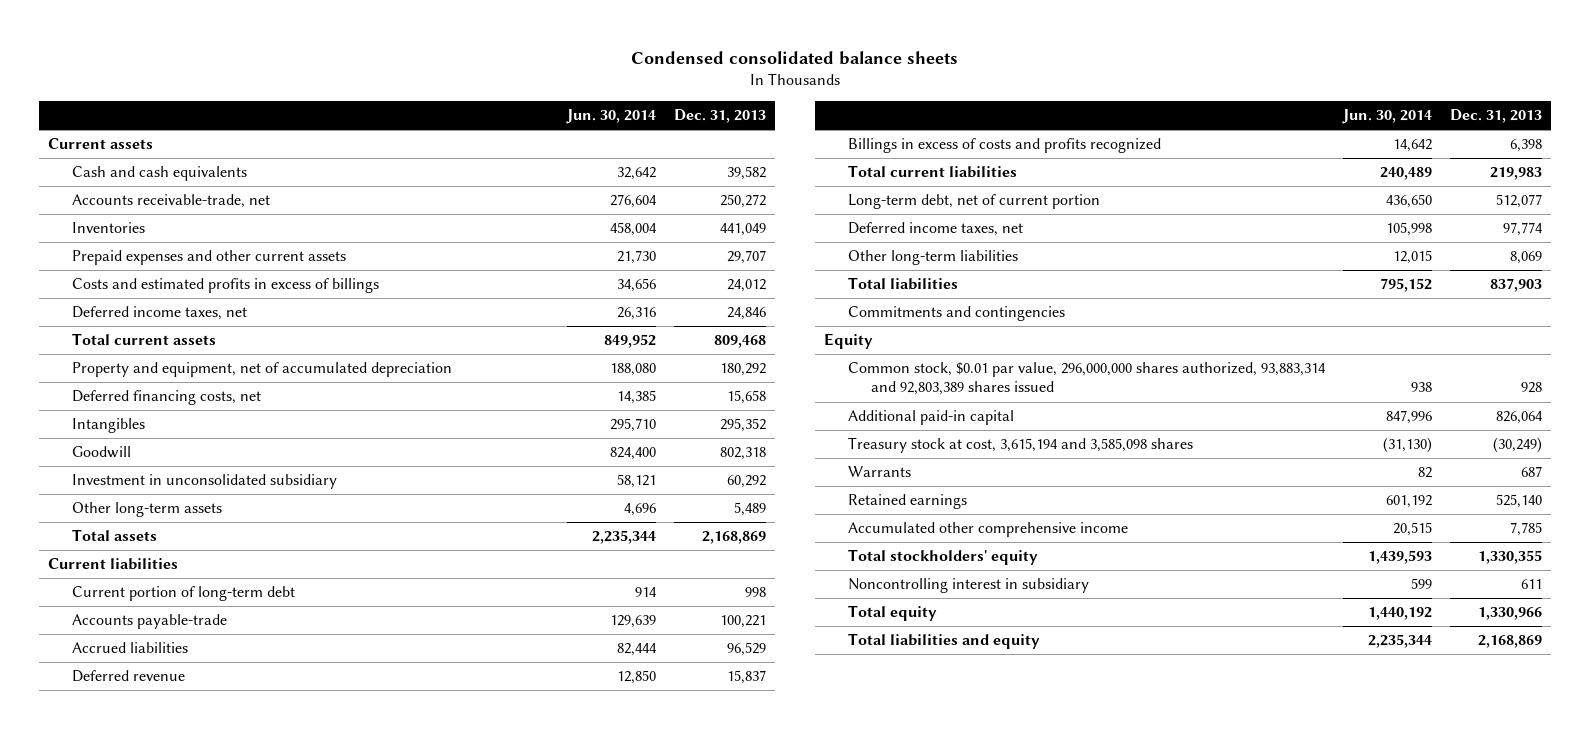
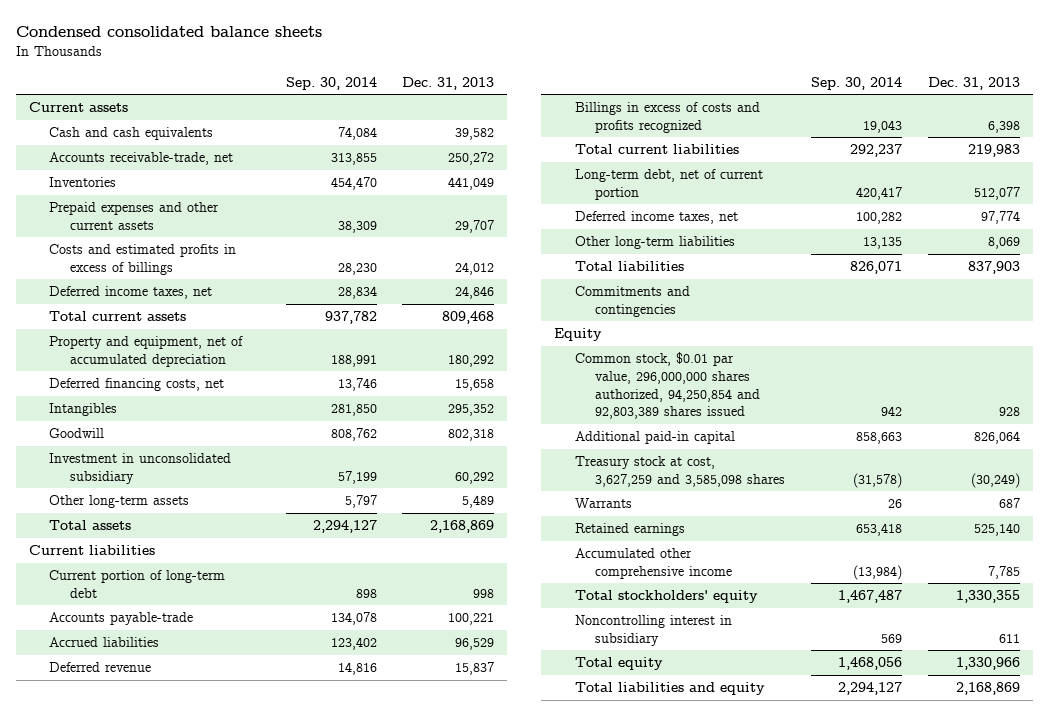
[566,109,657,125] Jun. 30, 2014 -> none
none -> [285,76,377,90] Sep. 30, 2014
[847,362,1326,396] Common stock, $0.01 par value, 296,000,000 shares authorized, 93,883,314 and 92,803,389 shares issued -> [574,352,761,420] Common stock, $0.01 par value, 296,000,000 shares authorized, 94,250,854 and 92,803,389 shares issued
[847,437,1193,454] Treasury stock at cost, 3,615,194 and 3,585,098 shares -> [574,456,786,487] Treasury stock at cost, 3,627,259 and 3,585,098 shares

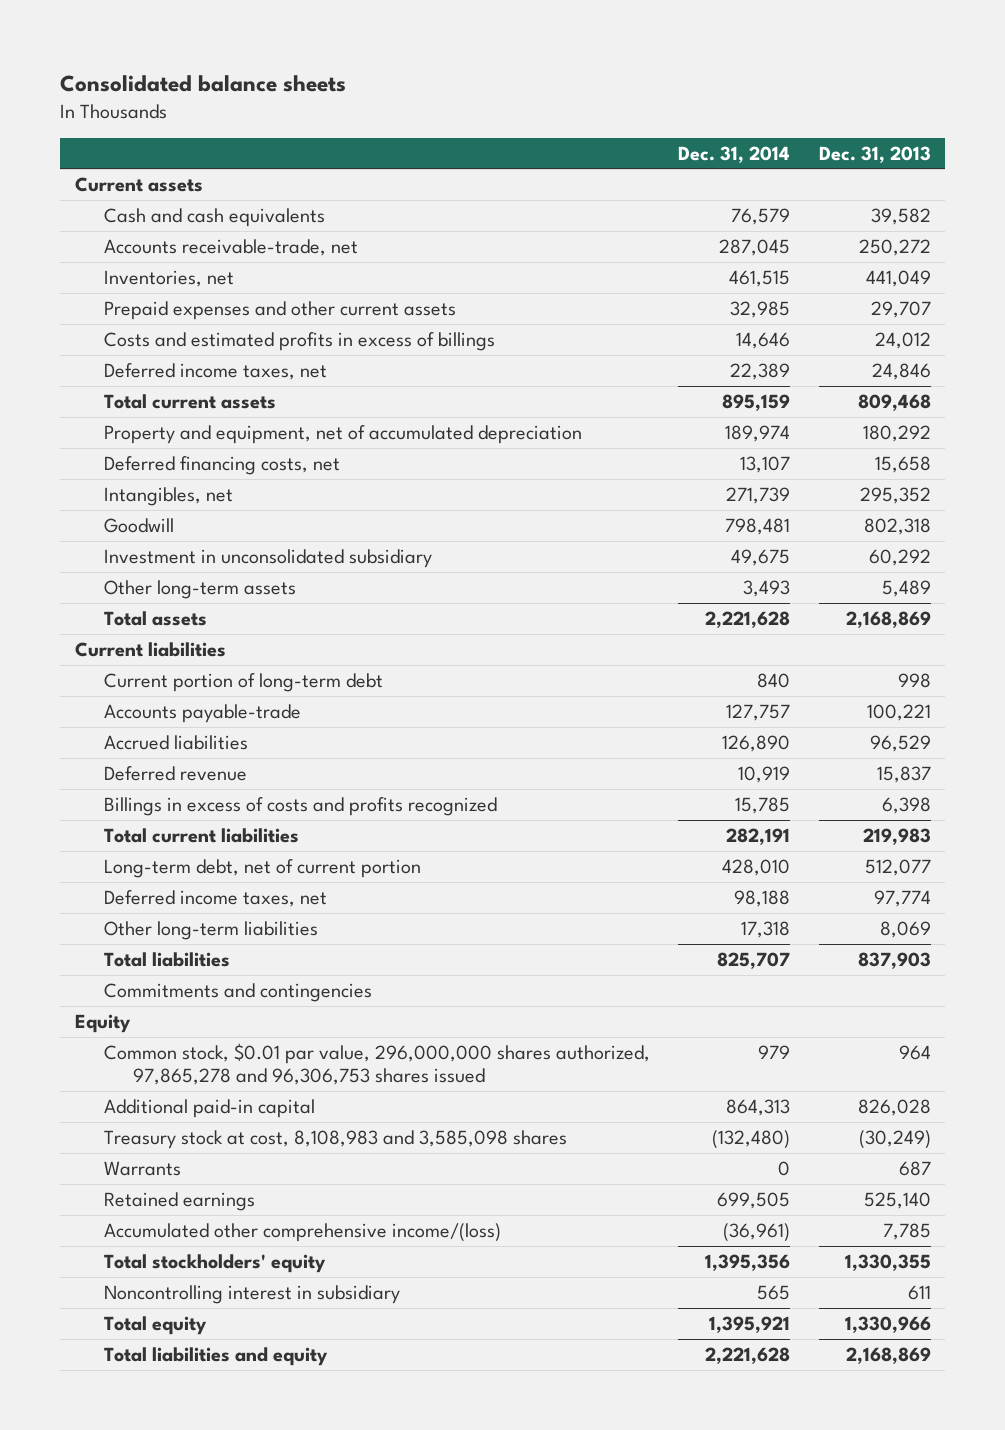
[16,26,323,38] Condensed consolidated balance sheets -> [60,75,347,93] Consolidated balance sheets
[285,76,377,90] Sep. 30, 2014 -> none
none -> [678,145,791,163] Dec. 31, 2014
[49,177,117,188] Inventories -> [103,269,234,287] Inventories, net
[49,403,118,417] Intangibles -> [103,486,233,506] Intangibles, net
[574,352,761,420] Common stock, $0.01 par value, 296,000,000 shares authorized, 94,250,854 and 92,803,389 shares issued -> [103,1042,650,1085] Common stock, $0.01 par value, 296,000,000 shares authorized, 97,865,278 and 96,306,753 shares issued
[998,407,1020,417] 928 -> [898,1044,931,1060] 964
[973,431,1020,445] 826,064 -> [857,1098,931,1116] 826,028
[574,456,786,487] Treasury stock at cost, 3,627,259 and 3,585,098 shares -> [103,1129,567,1149] Treasury stock at cost, 8,108,983 and 3,585,098 shares
[574,548,733,579] Accumulated other comprehensive income -> [103,1222,501,1242] Accumulated other comprehensive income/(loss)

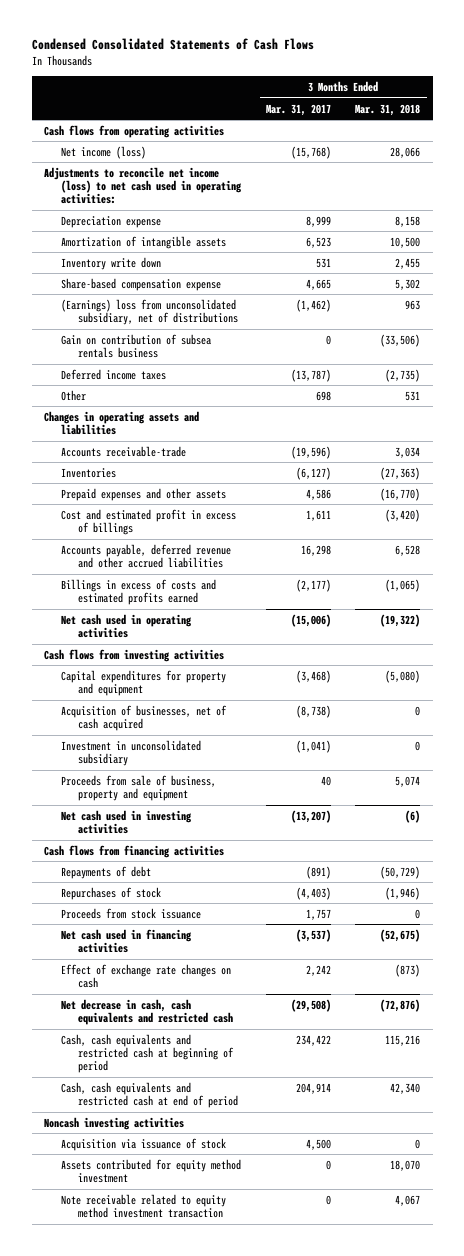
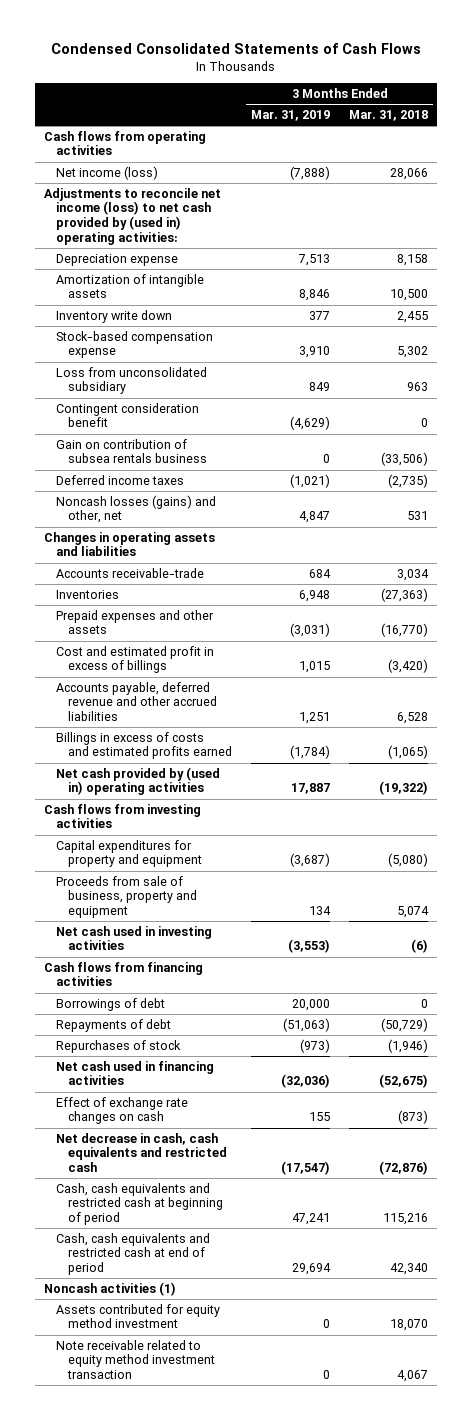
[265,103,331,116] Mar. 31, 2017 -> none
none -> [251,110,331,122] Mar. 31, 2019
[44,166,243,205] Adjustments to reconcile net income (loss) to net cash used in operating activities: -> [44,187,222,245] Adjustments to reconcile net income (loss) to net cash provided by (used in) operating activities:
[61,277,222,291] Share-based compensation expense -> [56,330,214,359] Stock-based compensation expense
[61,298,239,325] (Earnings) loss from unconsolidated subsidiary, net of distributions -> [56,366,208,395] Loss from unconsolidated subsidiary
none -> [56,402,200,428] Contingent consideration benefit
[61,389,87,401] Other -> [56,494,217,524] Noncash losses (gains) and other, net
[61,613,193,638] Net cash used in operating activities -> [56,766,221,796] Net cash provided by (used in) operating activities
[61,704,228,731] Acquisition of businesses, net of cash acquired -> none
[61,739,202,766] Investment in unconsolidated subsidiary -> none
none -> [56,997,166,1011] Borrowings of debt
[61,907,202,919] Proceeds from stock issuance -> none
[61,1137,227,1151] Acquisition via issuance of stock -> none
[44,1116,185,1130] Noncash investing activities -> [44,1281,177,1296] Noncash activities (1)

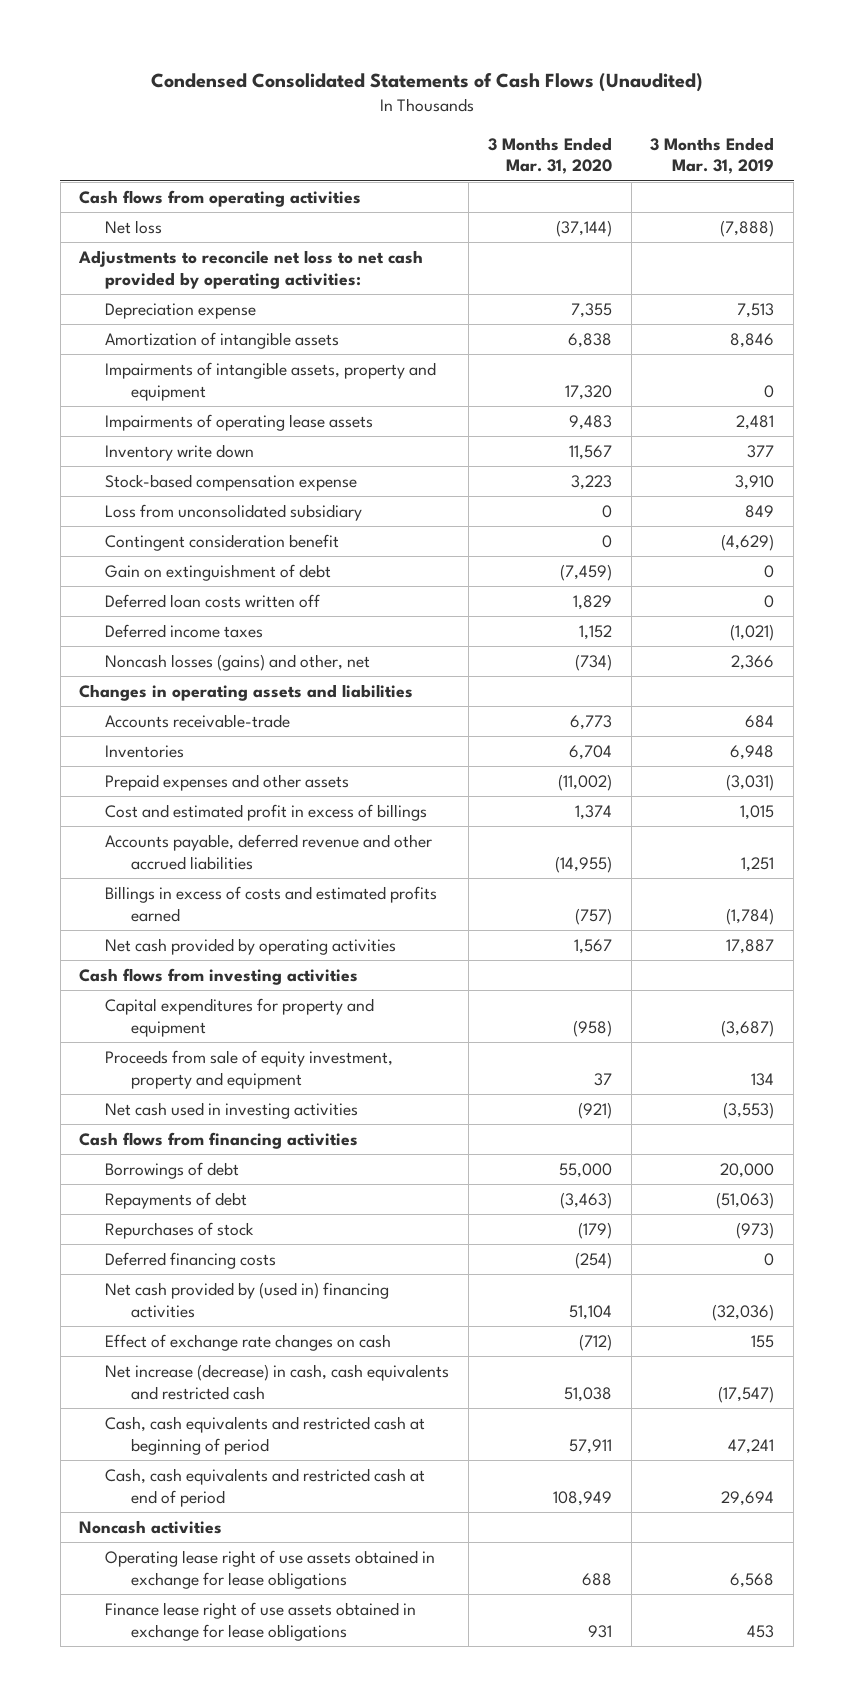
[51,42,422,54] Condensed Consolidated Statements of Cash Flows -> [150,73,703,93] Condensed Consolidated Statements of Cash Flows (Unaudited)
[348,110,428,122] Mar. 31, 2018 -> none
none -> [487,136,612,175] 3 Months Ended Mar. 31, 2020
[56,165,159,180] Net income (loss) -> [105,219,163,234] Net loss
[44,187,222,245] Adjustments to reconcile net income (loss) to net cash provided by (used in) operating activities: -> [78,249,424,289] Adjustments to reconcile net loss to net cash provided by operating activities:
none -> [105,361,437,401] Impairments of intangible assets, property and equipment
none -> [105,413,374,431] Impairments of operating lease assets
[56,438,208,464] Gain on contribution of subsea rentals business -> none
none -> [105,563,332,581] Gain on extinguishment of debt
none -> [105,593,321,608] Deferred loan costs written off
[299,511,331,524] 4,847 -> [731,654,775,670] 2,366
[56,766,221,796] Net cash provided by (used in) operating activities -> [105,937,397,955] Net cash provided by operating activities
[56,875,198,919] Proceeds from sale of business, property and equipment -> [105,1049,394,1089] Proceeds from sale of equity investment, property and equipment
none -> [105,1251,277,1269] Deferred financing costs
[56,1060,215,1086] Net cash used in financing activities -> [105,1281,390,1318] Net cash provided by (used in) financing activities
[56,1132,228,1173] Net decrease in cash, cash equivalents and restricted cash -> [105,1363,450,1400] Net increase (decrease) in cash, cash equivalents and restricted cash
[56,1303,221,1329] Assets contributed for equity method investment -> none
[56,1339,216,1380] Note receivable related to equity method investment transaction -> none
[44,1281,177,1296] Noncash activities (1) -> [79,1519,223,1534] Noncash activities
none -> [105,1549,436,1589] Operating lease right of use assets obtained in exchange for lease obligations
none -> [105,1601,417,1641] Finance lease right of use assets obtained in exchange for lease obligations

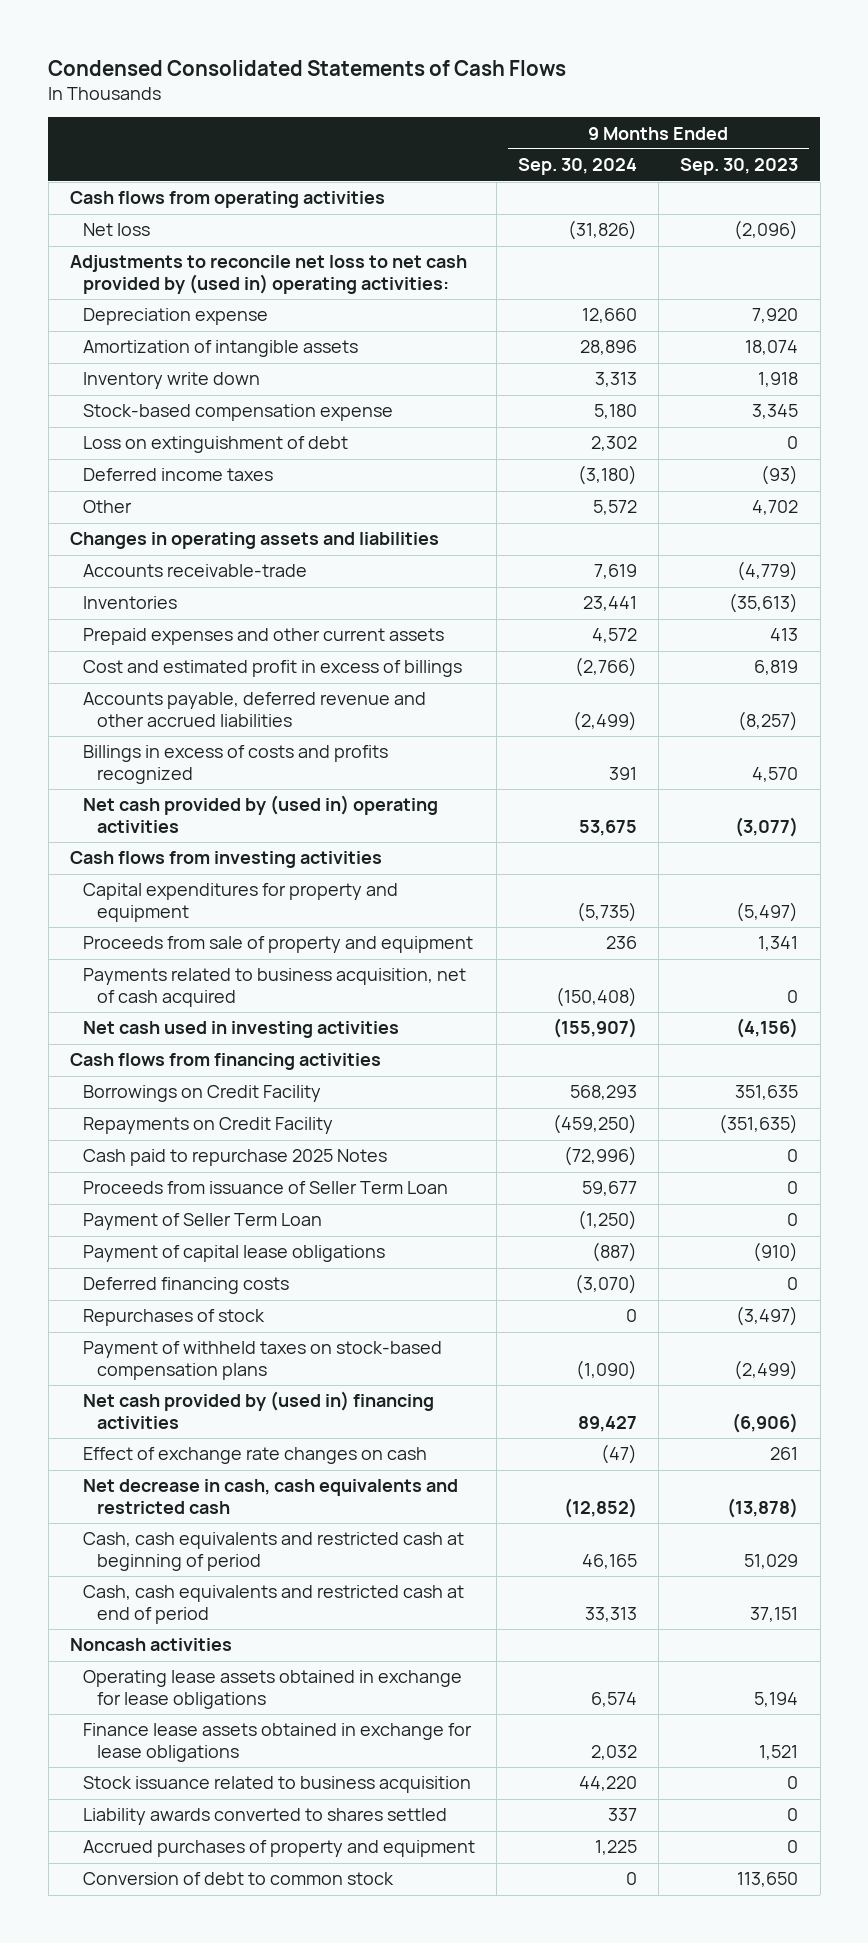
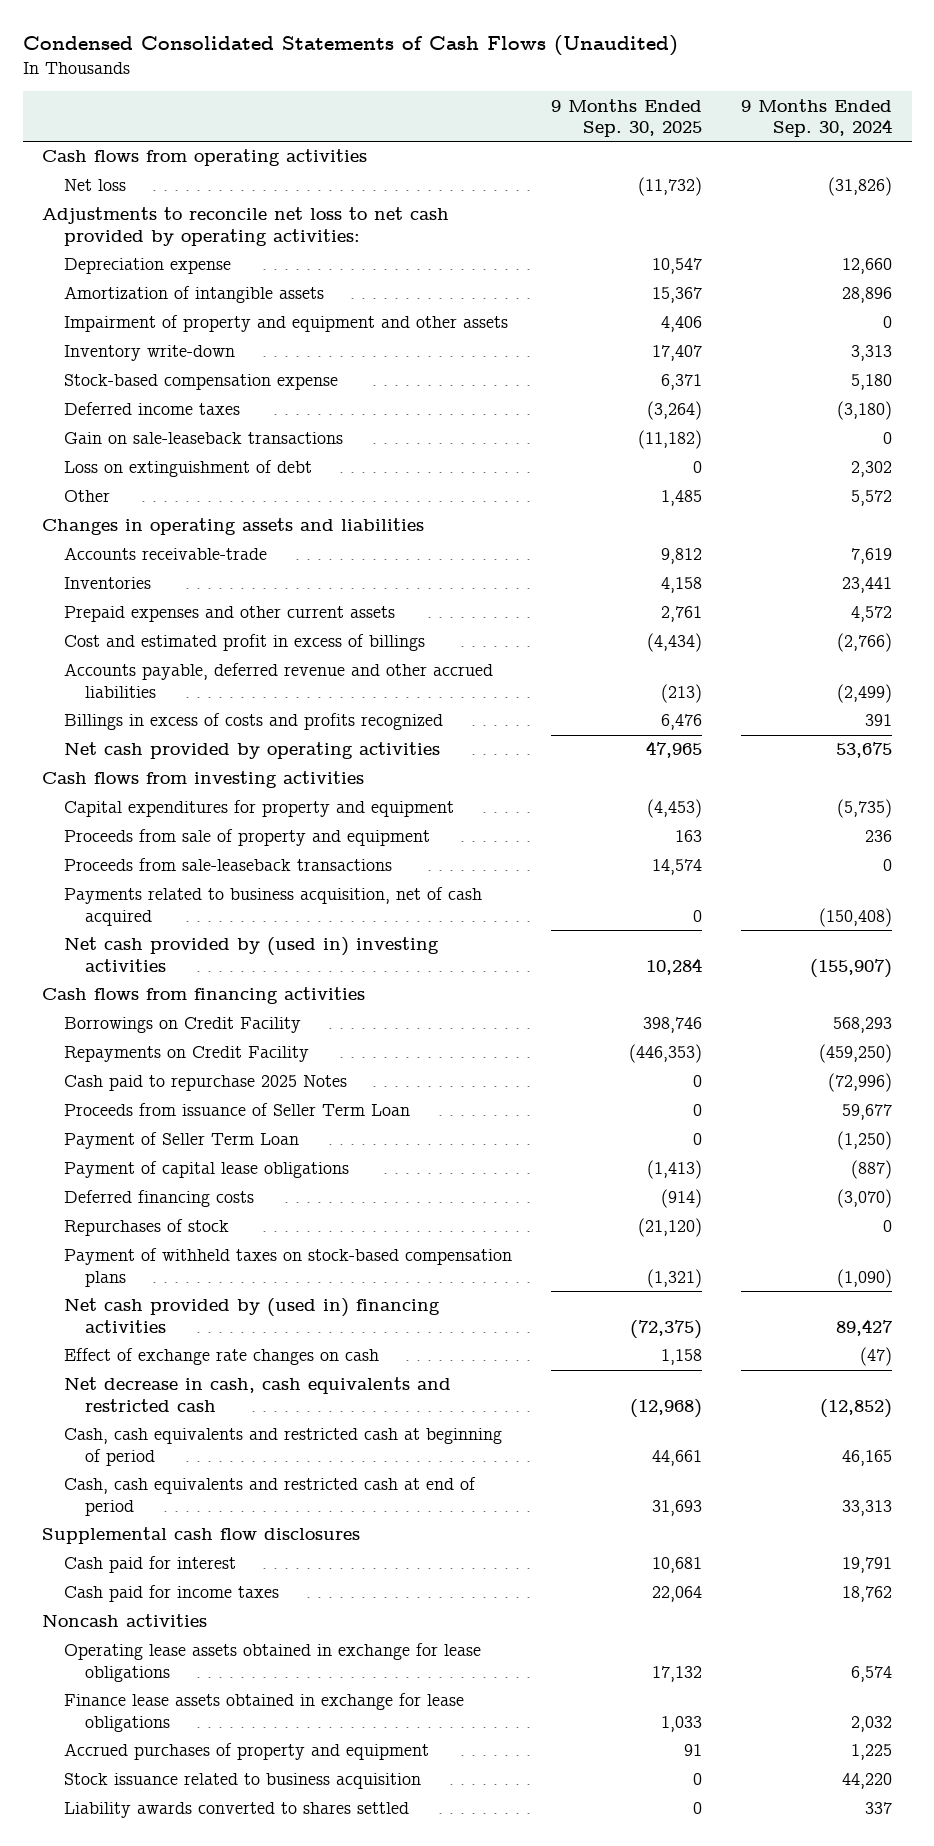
[48,59,567,76] Condensed Consolidated Statements of Cash Flows -> [22,35,678,57] Condensed Consolidated Statements of Cash Flows (Unaudited)
[680,158,799,176] Sep. 30, 2023 -> none
none -> [550,98,702,137] 9 Months Ended Sep. 30, 2025
[69,255,467,294] Adjustments to reconcile net loss to net cash provided by (used in) operating activities: -> [42,207,450,246] Adjustments to reconcile net loss to net cash provided by operating activities:
none -> [63,315,508,333] Impairment of property and equipment and other assets
[83,372,261,390] Inventory write down -> [63,345,235,362] Inventory write-down
none -> [63,432,343,445] Gain on sale-leaseback transactions
[83,436,349,454] Loss on extinguishment of debt -> [63,460,312,478] Loss on extinguishment of debt
[83,795,439,833] Net cash provided by (used in) operating activities -> [63,742,440,760] Net cash provided by operating activities
none -> [63,858,392,872] Proceeds from sale-leaseback transactions
[83,1021,400,1039] Net cash used in investing activities -> [63,937,439,972] Net cash provided by (used in) investing activities
none -> [42,1527,361,1545] Supplemental cash flow disclosures
none -> [63,1556,236,1574] Cash paid for interest
none -> [63,1585,279,1603] Cash paid for income taxes
[83,1840,476,1858] Accrued purchases of property and equipment -> [63,1743,429,1761] Accrued purchases of property and equipment
[83,1872,395,1886] Conversion of debt to common stock -> none

